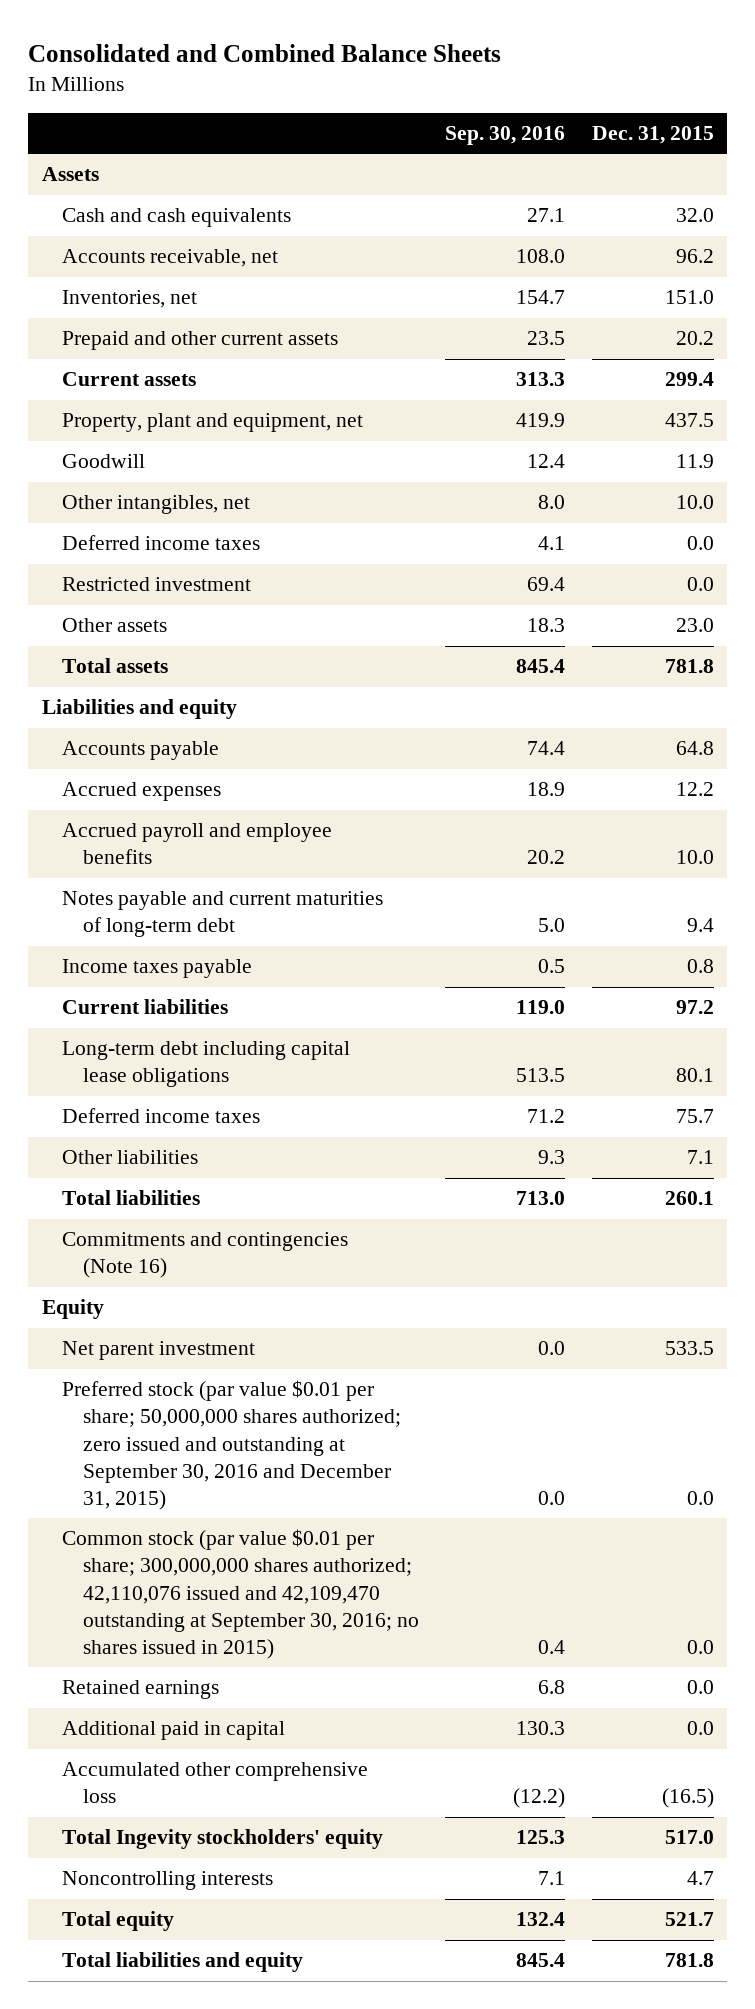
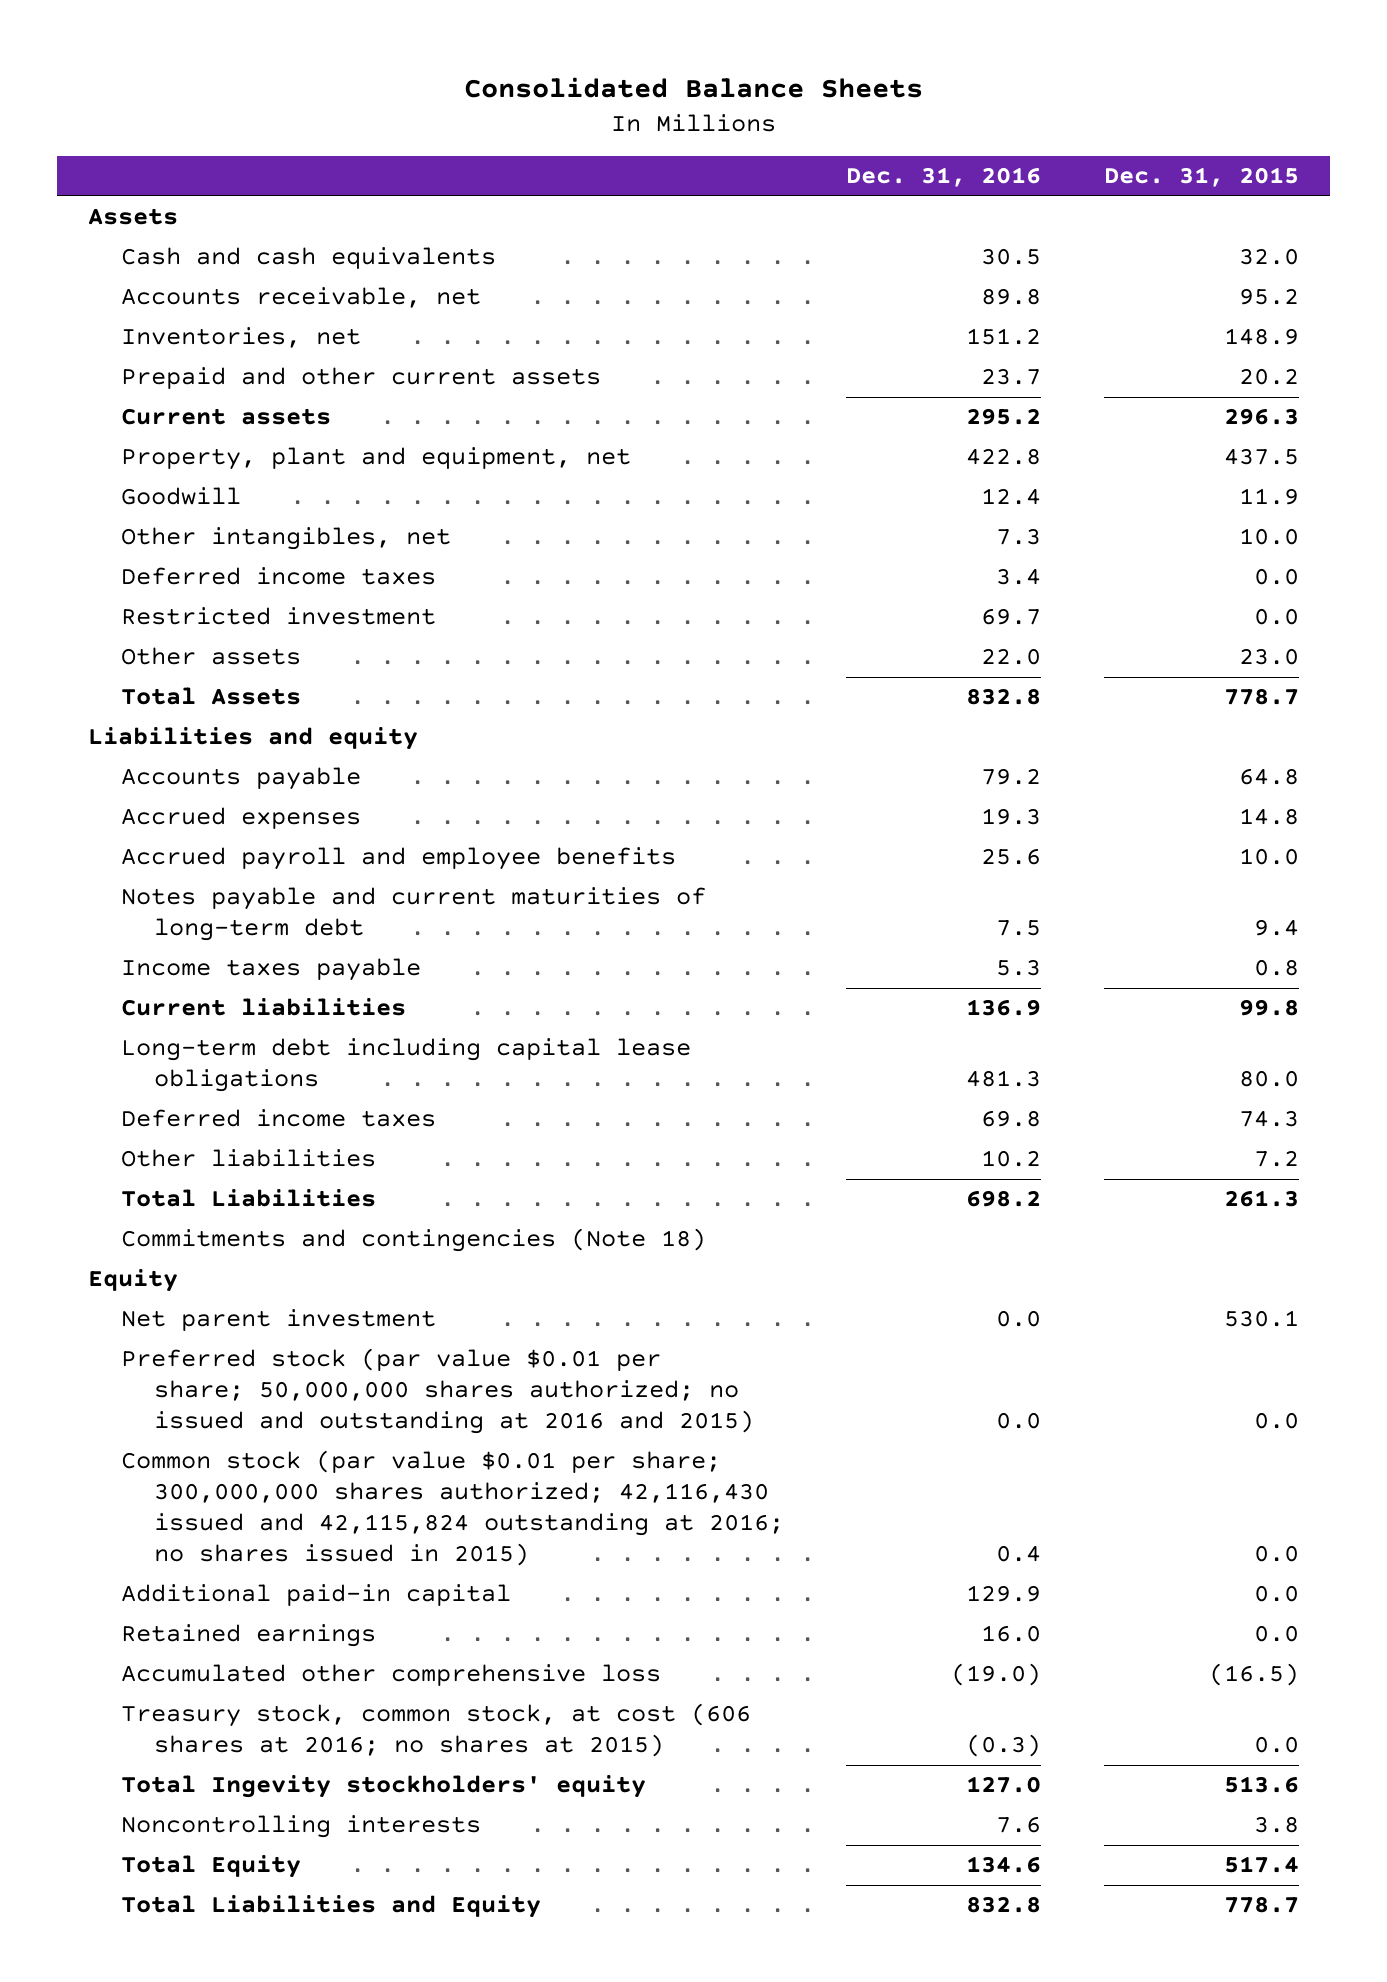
[28,43,502,62] Consolidated and Combined Balance Sheets -> [463,76,923,98] Consolidated Balance Sheets
[445,126,566,146] Sep. 30, 2016 -> none
none -> [846,167,1042,188] Dec. 31, 2016
[675,249,714,264] 96.2 -> [1238,288,1299,306] 95.2
[664,290,714,305] 151.0 -> [1223,328,1299,346] 148.9
[664,372,714,387] 299.4 -> [1223,408,1299,426] 296.3
[62,658,169,674] Total assets -> [121,687,302,706] Total Assets
[664,659,714,674] 781.8 -> [1223,688,1299,706] 778.7
[675,782,714,797] 12.2 -> [1238,808,1299,826] 14.8
[675,1000,714,1015] 97.2 -> [1238,999,1299,1017] 99.8
[675,1068,714,1083] 80.1 -> [1238,1070,1299,1088] 80.0
[675,1109,714,1124] 75.7 -> [1238,1110,1299,1128] 74.3
[686,1150,714,1165] 7.1 -> [1253,1150,1299,1168] 7.2
[62,1190,201,1206] Total liabilities -> [121,1189,377,1208] Total Liabilities
[664,1191,714,1206] 260.1 -> [1223,1190,1299,1208] 261.3
[62,1232,349,1279] Commitments and contingencies (Note 16) -> [121,1228,707,1253] Commitments and contingencies (Note 18)
[664,1341,714,1356] 533.5 -> [1223,1310,1299,1328] 530.1
[62,1380,401,1510] Preferred stock (par value $0.01 per share; 50,000,000 shares authorized; zero issued and outstanding at September 30, 2016 and December 31, 2015) -> [121,1348,754,1435] Preferred stock (par value $0.01 per share; 50,000,000 shares authorized; no issued and outstanding at 2016 and 2015)
[62,1529,419,1659] Common stock (par value $0.01 per share; 300,000,000 shares authorized; 42,110,076 issued and 42,109,470 outstanding at September 30, 2016; no shares issued in 2015) -> [121,1450,784,1567] Common stock (par value $0.01 per share; 300,000,000 shares authorized; 42,116,430 issued and 42,115,824 outstanding at 2016; no shares issued in 2015)
none -> [121,1584,512,1607] Additional paid-in capital
[62,1721,286,1741] Additional paid in capital -> none
none -> [121,1703,752,1758] Treasury stock, common stock, at cost (606 shares at 2016; no shares at 2015)
[664,1830,714,1845] 517.0 -> [1223,1776,1299,1794] 513.6
[686,1871,714,1886] 4.7 -> [1253,1816,1299,1834] 3.8
[62,1911,175,1932] Total equity -> [121,1855,302,1879] Total Equity
[664,1912,714,1927] 521.7 -> [1223,1856,1299,1874] 517.4
[62,1952,304,1973] Total liabilities and equity -> [121,1895,542,1919] Total Liabilities and Equity
[664,1953,714,1968] 781.8 -> [1223,1896,1299,1914] 778.7

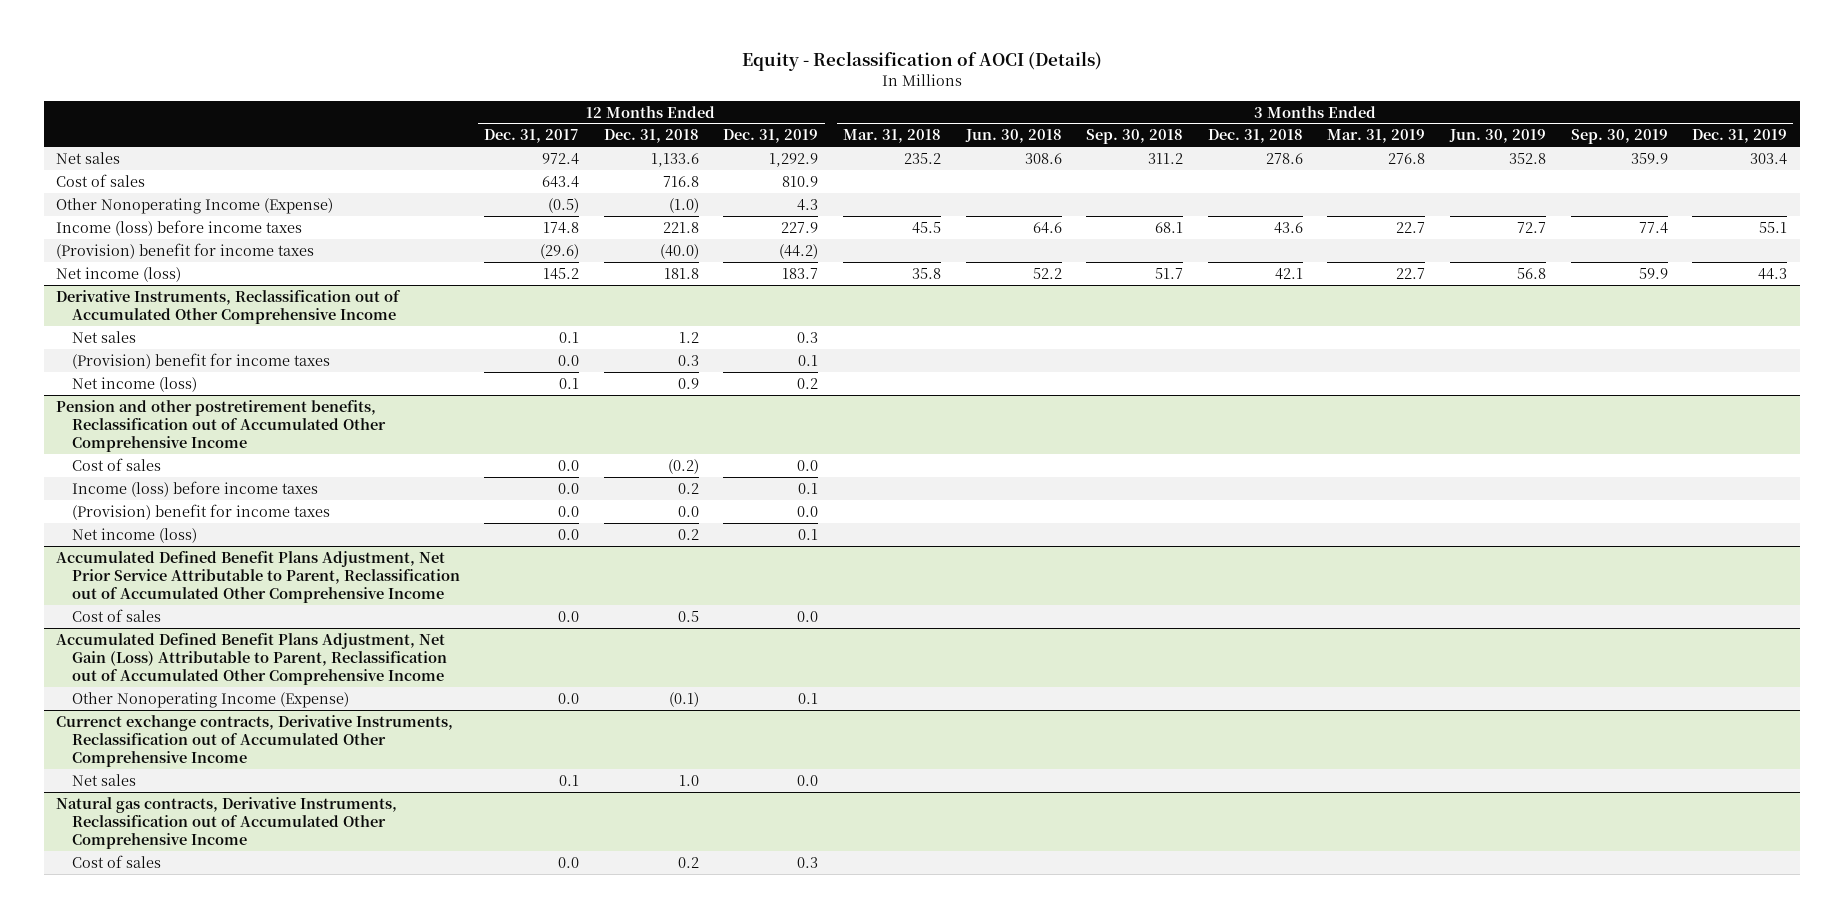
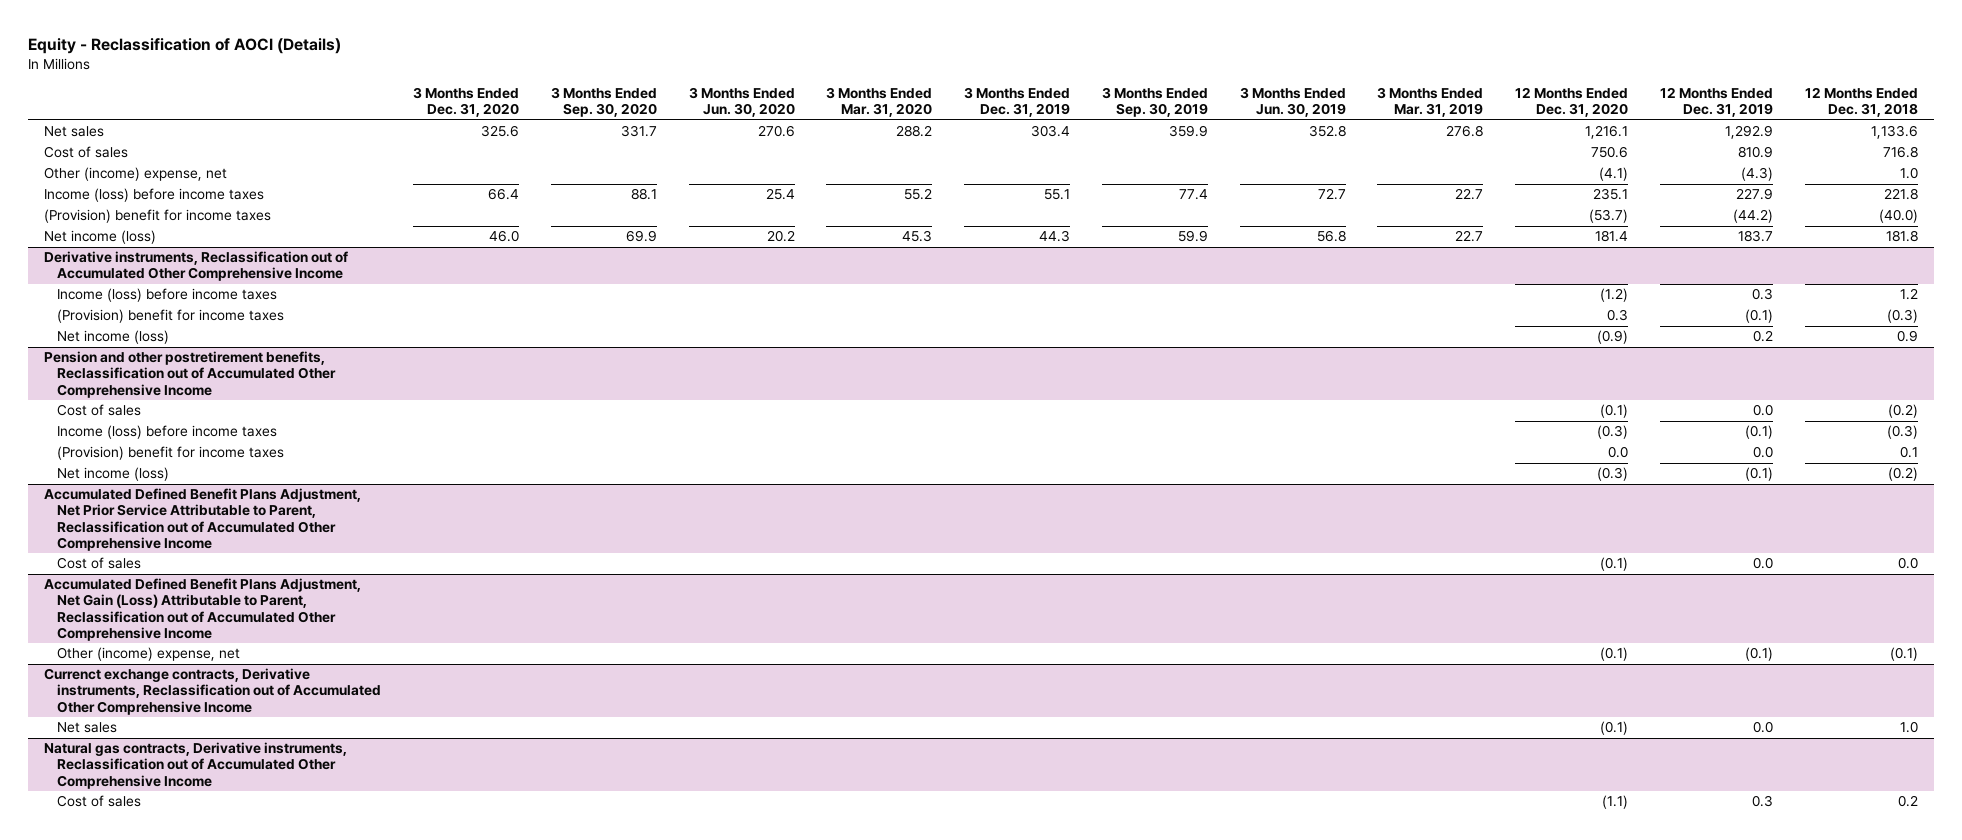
[484,129,580,144] Dec. 31, 2017 -> none
[843,129,942,144] Mar. 31, 2018 -> none
[964,129,1062,144] Jun. 30, 2018 -> none
[1086,129,1184,145] Sep. 30, 2018 -> none
[1207,129,1303,144] Dec. 31, 2018 -> none
none -> [412,87,519,118] 3 Months Ended Dec. 31, 2020
none -> [550,87,657,118] 3 Months Ended Sep. 30, 2020
none -> [688,87,795,118] 3 Months Ended Jun. 30, 2020
none -> [826,87,933,118] 3 Months Ended Mar. 31, 2020
none -> [1515,87,1629,118] 12 Months Ended Dec. 31, 2020
[55,197,333,214] Other Nonoperating Income (Expense) -> [44,167,228,182] Other (income) expense, net
[668,197,699,213] (1.0) -> [1899,167,1918,180] 1.0
[797,198,819,211] 4.3 -> [1740,167,1773,182] (4.3)
[55,289,401,324] Derivative Instruments, Reclassification out of Accumulated Other Comprehensive Income -> [44,251,349,282] Derivative instruments, Reclassification out of Accumulated Other Comprehensive Income
[71,330,136,343] Net sales -> [57,288,278,303] Income (loss) before income taxes
[677,354,699,366] 0.3 -> [1886,309,1918,324] (0.3)
[798,354,819,366] 0.1 -> [1744,309,1773,324] (0.1)
[677,482,699,494] 0.2 -> [1886,425,1918,440] (0.3)
[798,482,819,494] 0.1 -> [1744,425,1773,440] (0.1)
[677,505,699,517] 0.0 -> [1899,446,1918,459] 0.1
[677,528,699,540] 0.2 -> [1887,467,1918,482] (0.2)
[798,528,819,540] 0.1 -> [1744,467,1773,482] (0.1)
[677,610,699,622] 0.5 -> [1897,557,1918,570] 0.0
[71,691,349,708] Other Nonoperating Income (Expense) -> [57,647,241,662] Other (income) expense, net
[798,692,819,704] 0.1 -> [1744,647,1773,662] (0.1)
[55,714,453,767] Currenct exchange contracts, Derivative Instruments, Reclassification out of Accumulated Other Comprehensive Income -> [44,668,382,715] Currenct exchange contracts, Derivative instruments, Reclassification out of Accumulated Other Comprehensive Income
[55,796,397,849] Natural gas contracts, Derivative Instruments, Reclassification out of Accumulated Other Comprehensive Income -> [44,742,348,789] Natural gas contracts, Derivative instruments, Reclassification out of Accumulated Other Comprehensive Income

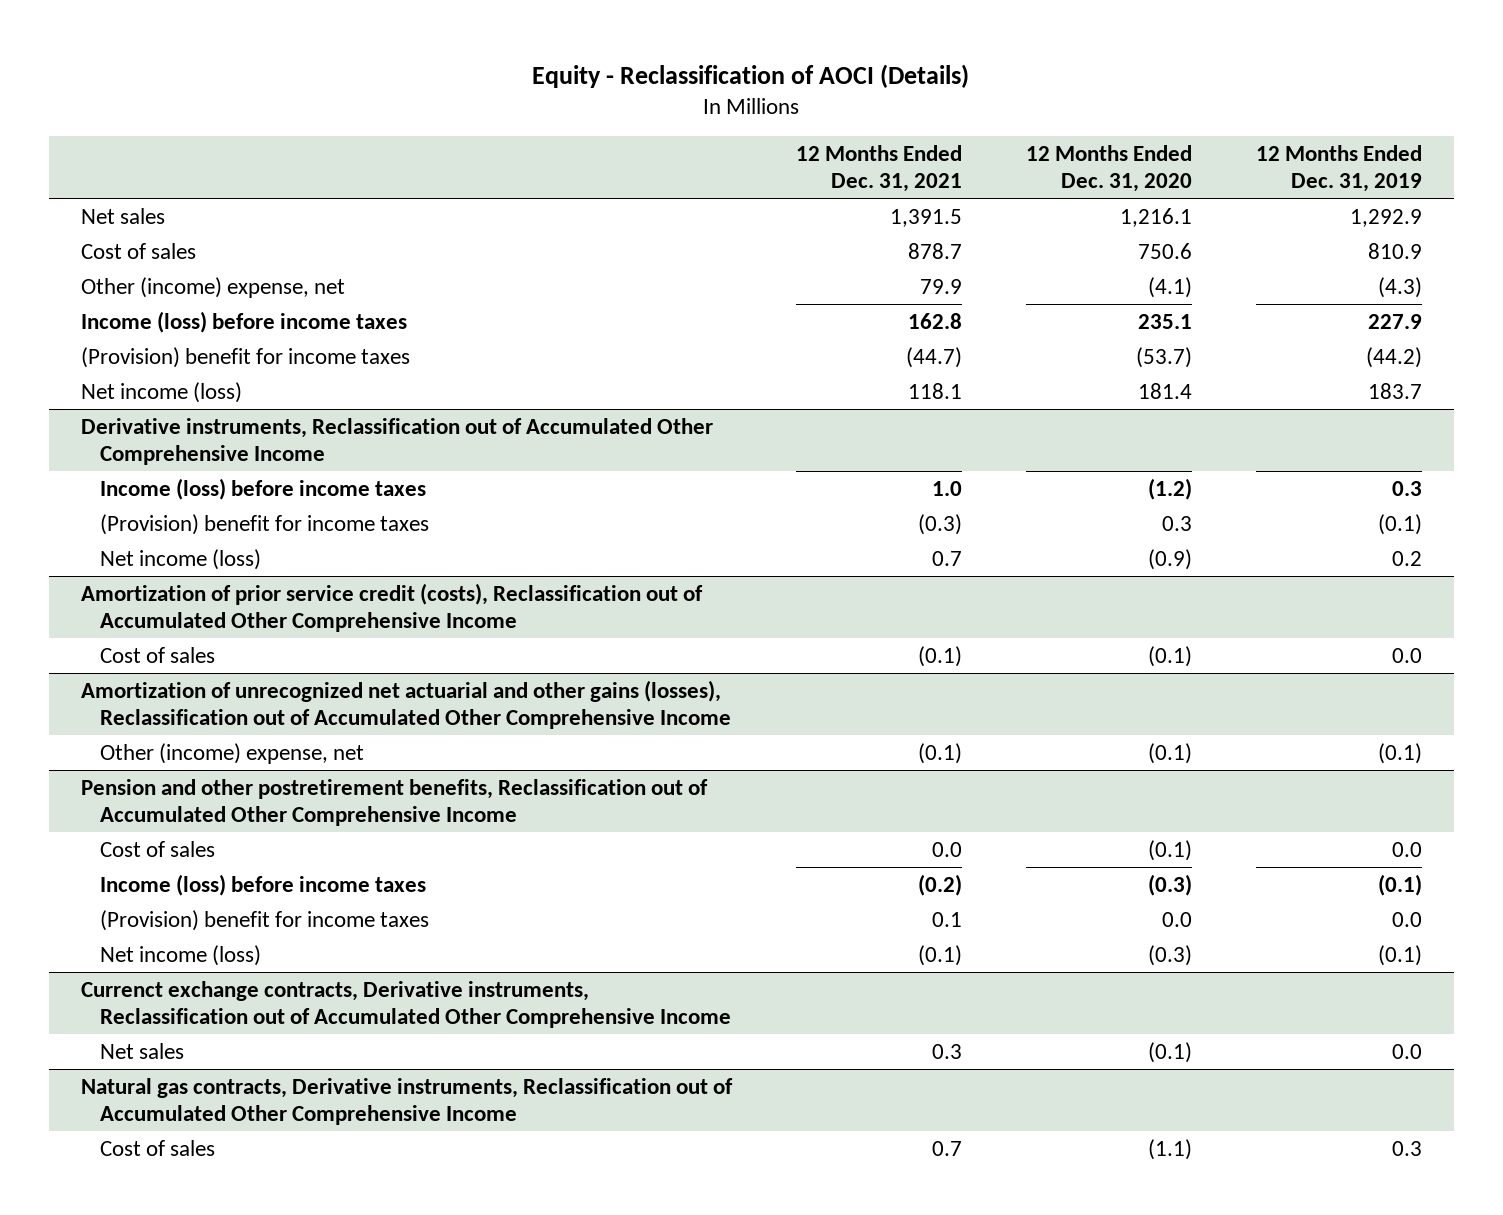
[412,87,519,118] 3 Months Ended Dec. 31, 2020 -> none
[550,87,657,118] 3 Months Ended Sep. 30, 2020 -> none
[688,87,795,118] 3 Months Ended Jun. 30, 2020 -> none
[826,87,933,118] 3 Months Ended Mar. 31, 2020 -> none
[964,87,1071,118] 3 Months Ended Dec. 31, 2019 -> none
[1101,87,1208,118] 3 Months Ended Sep. 30, 2019 -> none
[1239,87,1346,118] 3 Months Ended Jun. 30, 2019 -> none
[1377,87,1484,118] 3 Months Ended Mar. 31, 2019 -> none
[1804,87,1918,118] 12 Months Ended Dec. 31, 2018 -> none
none -> [795,144,962,192] 12 Months Ended Dec. 31, 2021
none -> [80,582,703,632] Amortization of prior service credit (costs), Reclassification out of Accumulated Other Comprehensive Income
none -> [100,646,216,663] Cost of sales
none -> [80,679,732,729] Amortization of unrecognized net actuarial and other gains (losses), Reclassification out of Accumulated Other Comprehensive Income
none -> [100,742,365,764] Other (income) expense, net
[44,488,362,551] Accumulated Defined Benefit Plans Adjustment, Net Prior Service Attributable to Parent, Reclassification out of Accumulated Other Comprehensive Income -> none
[57,557,142,570] Cost of sales -> none
[44,578,362,641] Accumulated Defined Benefit Plans Adjustment, Net Gain (Loss) Attributable to Parent, Reclassification out of Accumulated Other Comprehensive Income -> none
[57,647,241,662] Other (income) expense, net -> none

